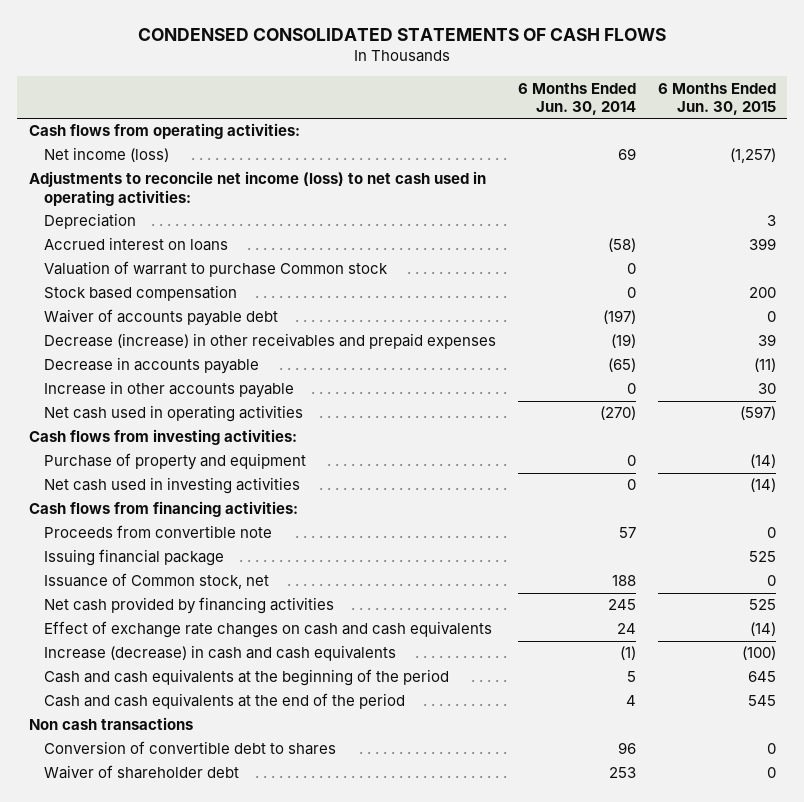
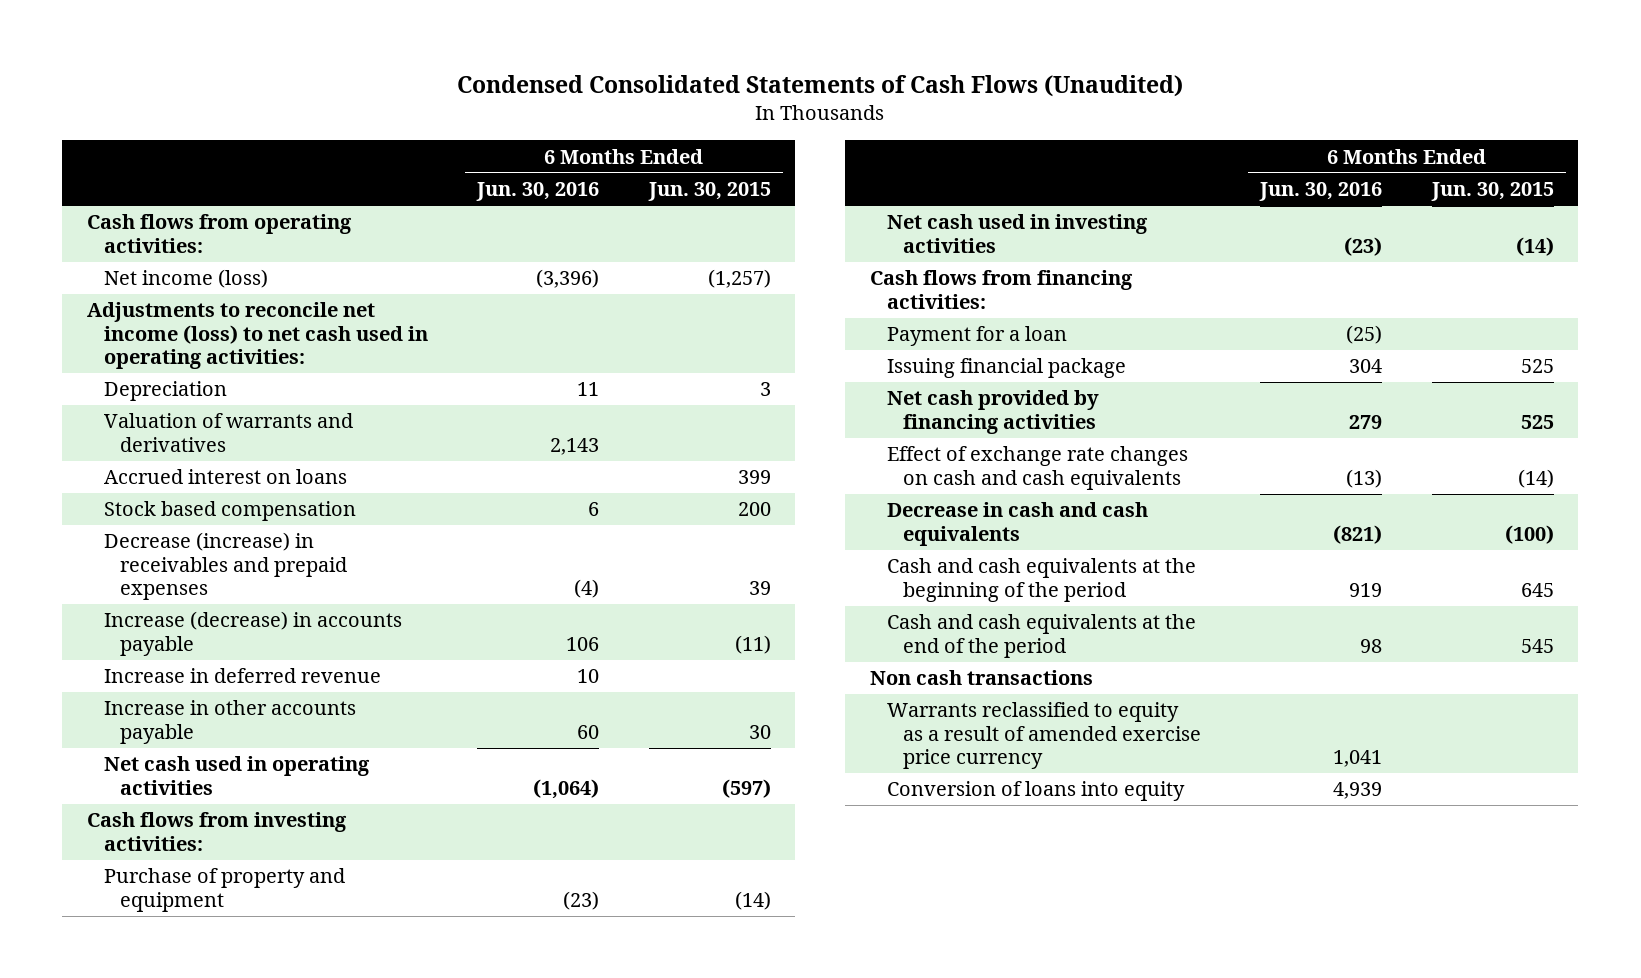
[138,27,667,41] CONDENSED CONSOLIDATED STATEMENTS OF CASH FLOWS -> [457,75,1184,98] Condensed Consolidated Statements of Cash Flows (Unaudited)
[517,82,636,116] 6 Months Ended Jun. 30, 2014 -> none
none -> [476,182,600,202] Jun. 30, 2016
none -> [103,413,353,452] Valuation of warrants and derivatives
[43,261,388,278] Valuation of warrant to purchase Common stock -> none
[43,309,278,327] Waiver of accounts payable debt -> none
[43,333,496,350] Decrease (increase) in other receivables and prepaid expenses -> [103,532,348,601] Decrease (increase) in receivables and prepaid expenses
[43,357,259,375] Decrease in accounts payable -> [103,611,402,656] Increase (decrease) in accounts payable
none -> [103,668,381,684] Increase in deferred revenue
[43,525,272,539] Proceeds from convertible note -> none
none -> [886,326,1067,347] Payment for a loan
[43,573,269,590] Issuance of Common stock, net -> none
[43,645,396,662] Increase (decrease) in cash and cash equivalents -> [886,502,1148,546] Decrease in cash and cash equivalents
[43,741,336,756] Conversion of convertible debt to shares -> none
[43,765,239,780] Waiver of shareholder debt -> none
none -> [886,702,1202,770] Warrants reclassified to equity as a result of amended exercise price currency
none -> [886,781,1185,802] Conversion of loans into equity

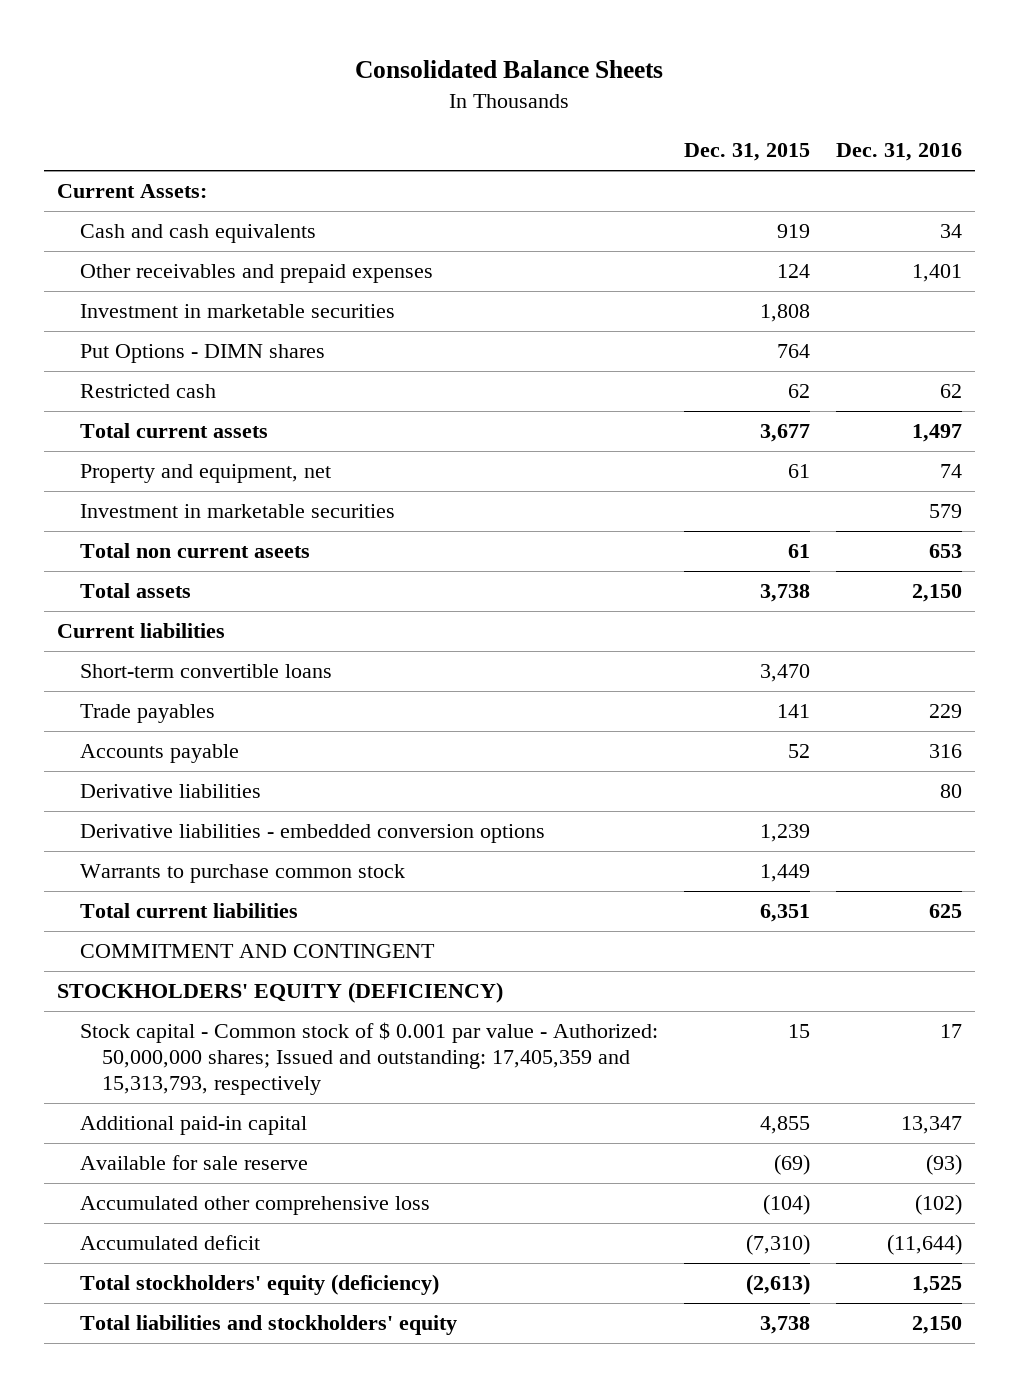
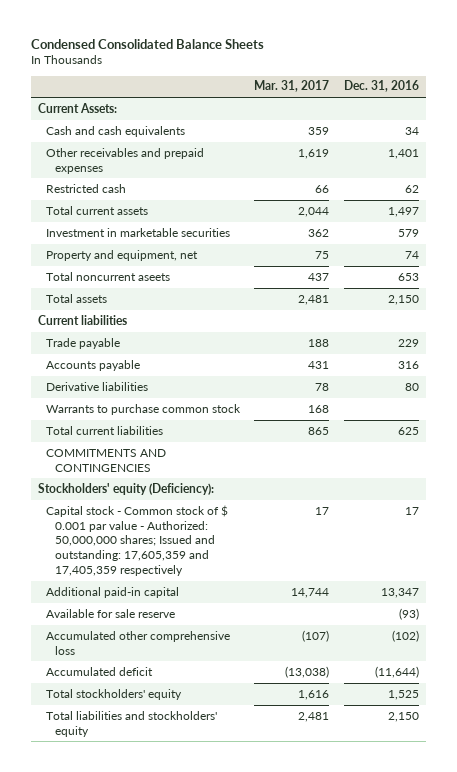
[355,60,664,79] Consolidated Balance Sheets -> [30,38,264,49] Condensed Consolidated Balance Sheets
[683,143,810,162] Dec. 31, 2015 -> none
none -> [254,80,330,93] Mar. 31, 2017
[79,304,395,319] Investment in marketable securities -> none
[79,344,325,364] Put Options - DIMN shares -> none
[79,464,331,484] Property and equipment, net -> [46,249,199,261] Property and equipment, net
[79,543,310,559] Total non current aseets -> [46,271,171,281] Total noncurrent aseets
[79,664,332,679] Short-term convertible loans -> none
[79,704,215,724] Trade payables -> [46,337,121,349] Trade payable
[79,824,545,844] Derivative liabilities - embedded conversion options -> none
[79,944,435,959] COMMITMENT AND CONTINGENT -> [46,448,167,472] COMMITMENTS AND CONTINGENCIES
[56,982,503,1004] STOCKHOLDERS' EQUITY (DEFICIENCY) -> [37,482,214,495] Stockholders' equity (Deficiency):
[79,1022,658,1096] Stock capital - Common stock of $ 0.001 par value - Authorized: 50,000,000 shares; Issued and outstanding: 17,405,359 and 15,313,793, respectively -> [46,504,229,577] Capital stock - Common stock of $ 0.001 par value - Authorized: 50,000,000 shares; Issued and outstanding: 17,605,359 and 17,405,359 respectively
[79,1274,439,1296] Total stockholders' equity (deficiency) -> [46,688,183,700] Total stockholders' equity

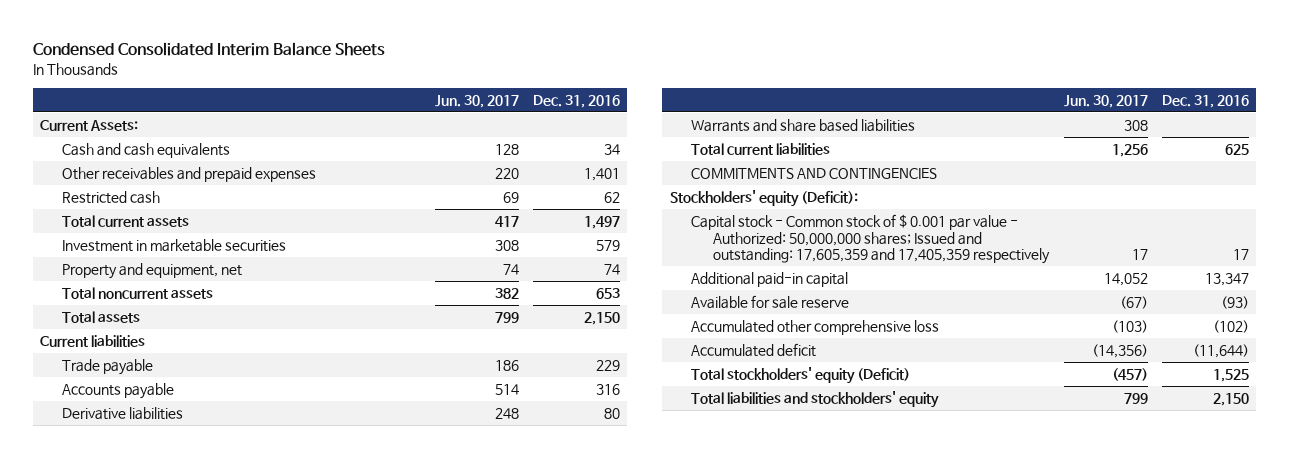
[30,38,264,49] Condensed Consolidated Balance Sheets -> [33,41,386,56] Condensed Consolidated Interim Balance Sheets
[254,80,330,93] Mar. 31, 2017 -> none
none -> [434,94,519,108] Jun. 30, 2017
[46,271,171,281] Total noncurrent aseets -> [62,286,214,299] Total noncurrent assets
[46,403,242,415] Warrants to purchase common stock -> [691,118,916,132] Warrants and share based liabilities
[37,482,214,495] Stockholders' equity (Deficiency): -> [669,189,858,207] Stockholders' equity (Deficit):
[46,688,183,700] Total stockholders' equity -> [691,366,911,384] Total stockholders' equity (Deficit)

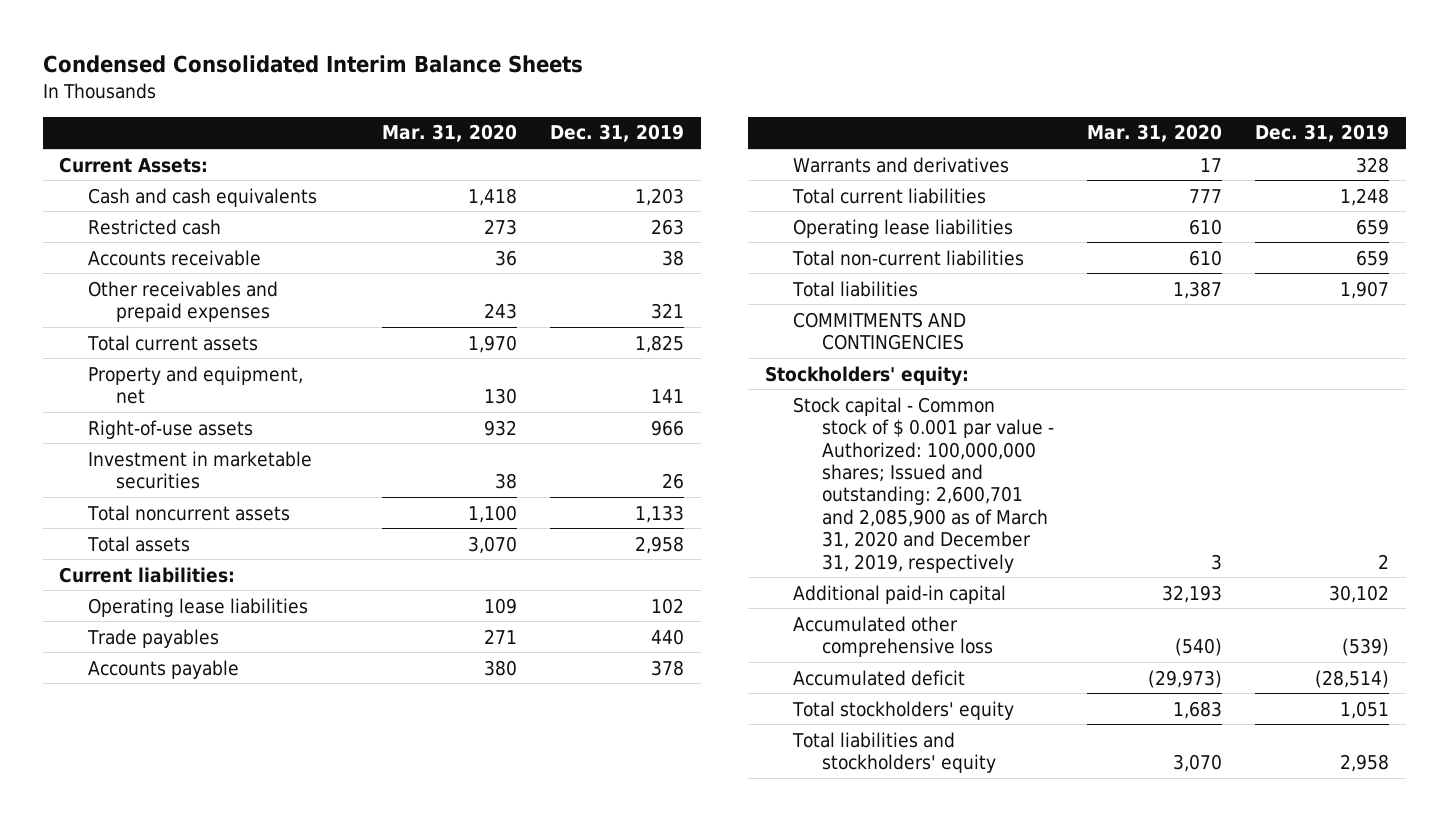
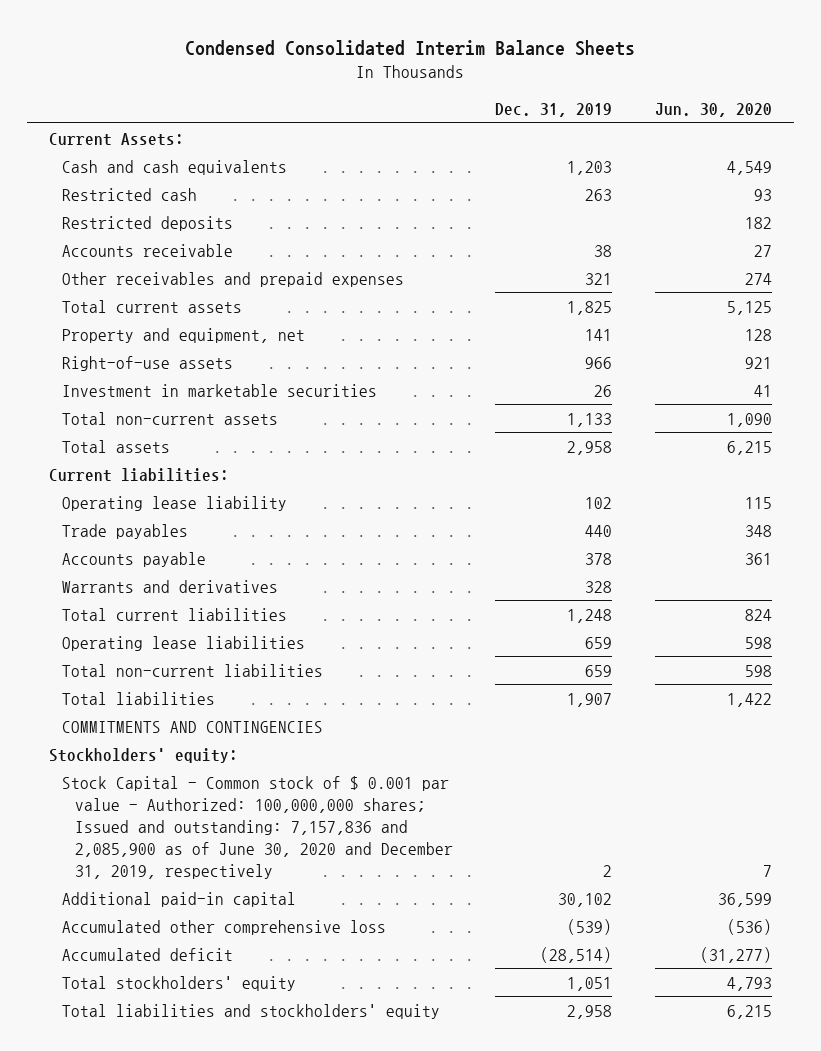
[381,124,517,143] Mar. 31, 2020 -> none
none -> [655,103,773,118] Jun. 30, 2020
none -> [61,215,233,231] Restricted deposits
[86,504,290,521] Total noncurrent assets -> [61,411,278,425] Total non-current assets
[87,597,308,617] Operating lease liabilities -> [61,495,287,511] Operating lease liability
[793,396,1054,573] Stock capital - Common stock of $ 0.001 par value - Authorized: 100,000,000 shares; Issued and outstanding: 2,600,701 and 2,085,900 as of March 31, 2020 and December 31, 2019, respectively -> [61,775,453,879] Stock Capital - Common stock of $ 0.001 par value - Authorized: 100,000,000 shares; Issued and outstanding: 7,157,836 and 2,085,900 as of June 30, 2020 and December 31, 2019, respectively

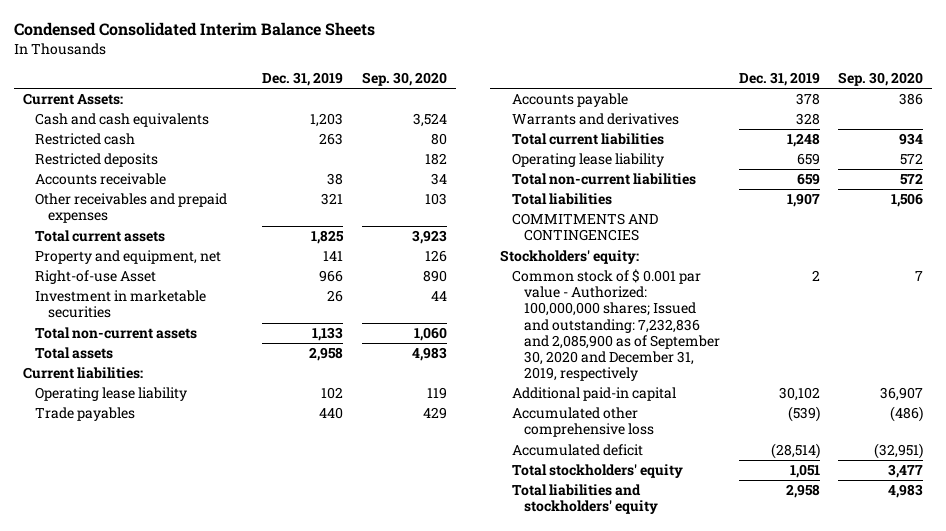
[655,103,773,118] Jun. 30, 2020 -> none
none -> [361,72,447,87] Sep. 30, 2020
[61,355,233,371] Right-of-use assets -> [35,270,157,285] Right-of-use Asset
[61,635,305,651] Operating lease liabilities -> [511,153,664,168] Operating lease liability
[61,775,453,879] Stock Capital - Common stock of $ 0.001 par value - Authorized: 100,000,000 shares; Issued and outstanding: 7,157,836 and 2,085,900 as of June 30, 2020 and December 31, 2019, respectively -> [511,269,721,382] Common stock of $ 0.001 par value - Authorized: 100,000,000 shares; Issued and outstanding: 7,232,836 and 2,085,900 as of September 30, 2020 and December 31, 2019, respectively

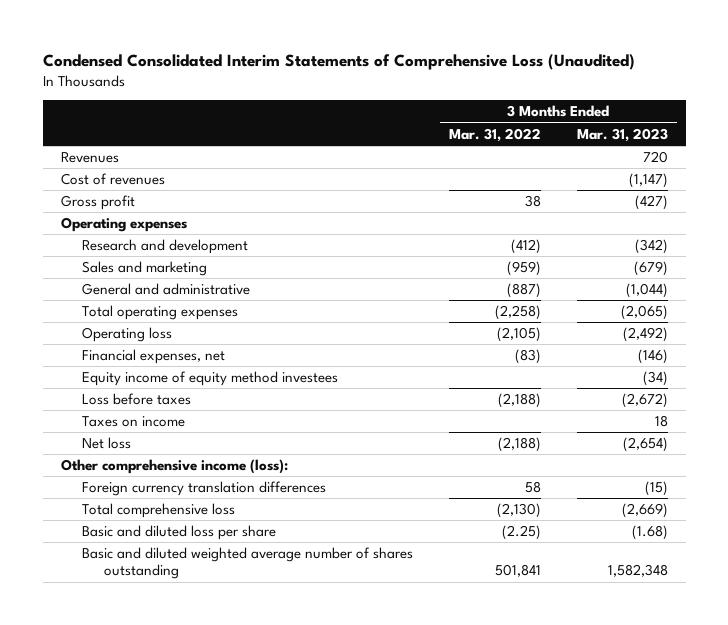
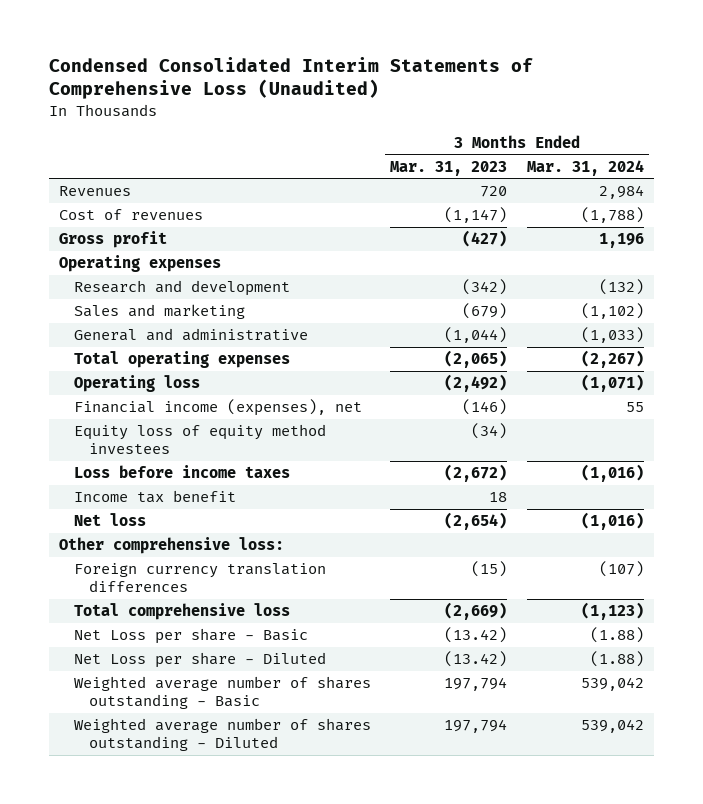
[449,127,542,142] Mar. 31, 2022 -> none
none -> [527,159,645,176] Mar. 31, 2024
[82,349,226,365] Financial expenses, net -> [73,399,362,417] Financial income (expenses), net
[82,371,339,387] Equity income of equity method investees -> [73,424,326,455] Equity loss of equity method investees
[82,393,192,406] Loss before taxes -> [73,465,290,479] Loss before income taxes
[82,416,186,428] Taxes on income -> [73,490,236,504] Income tax benefit
[60,459,288,475] Other comprehensive income (loss): -> [58,537,284,555] Other comprehensive loss:
[82,525,277,541] Basic and diluted loss per share -> [73,628,308,645] Net Loss per share - Basic
[631,525,668,541] (1.68) -> [444,627,508,644] (13.42)
none -> [73,652,326,669] Net Loss per share - Diluted
[82,547,414,580] Basic and diluted weighted average number of shares outstanding -> [73,676,371,710] Weighted average number of shares outstanding - Basic
[607,564,668,578] 1,582,348 -> [444,677,508,692] 197,794
none -> [73,718,371,752] Weighted average number of shares outstanding - Diluted

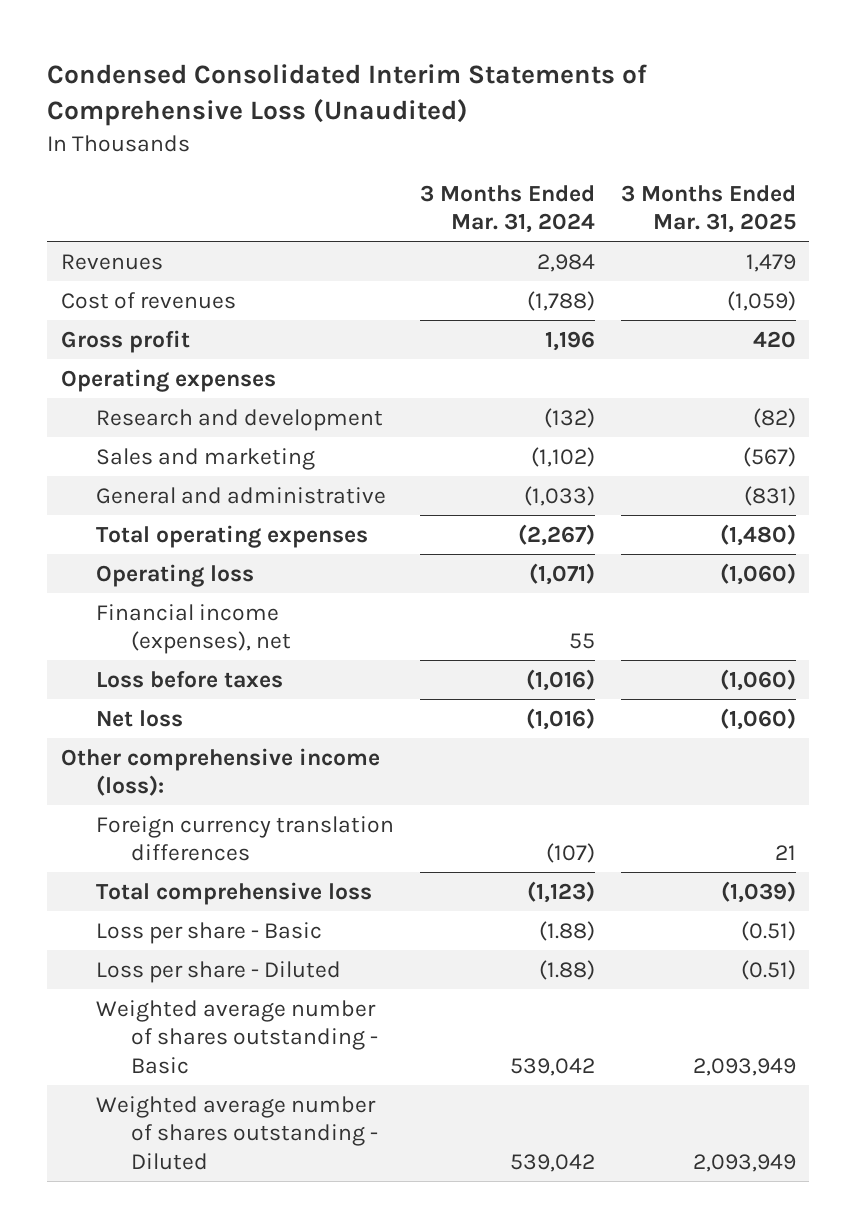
[390,160,508,176] Mar. 31, 2023 -> none
none -> [620,184,796,234] 3 Months Ended Mar. 31, 2025
[73,424,326,455] Equity loss of equity method investees -> none
[73,490,236,504] Income tax benefit -> none
[73,465,290,479] Loss before income taxes -> [95,670,283,688] Loss before taxes
[58,537,284,555] Other comprehensive loss: -> [60,747,380,797] Other comprehensive income (loss):
[73,628,308,645] Net Loss per share - Basic -> [95,921,322,944] Loss per share - Basic
[73,652,326,669] Net Loss per share - Diluted -> [95,960,341,983] Loss per share - Diluted

